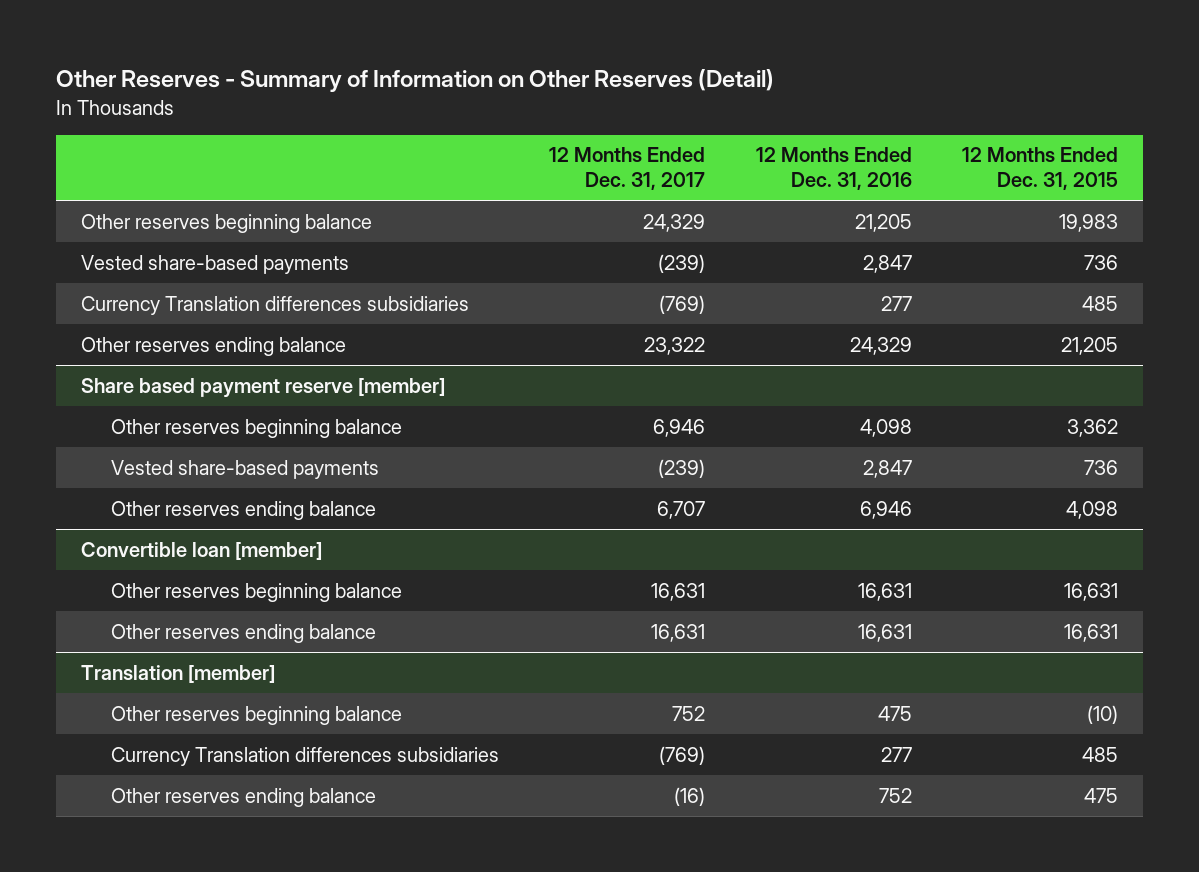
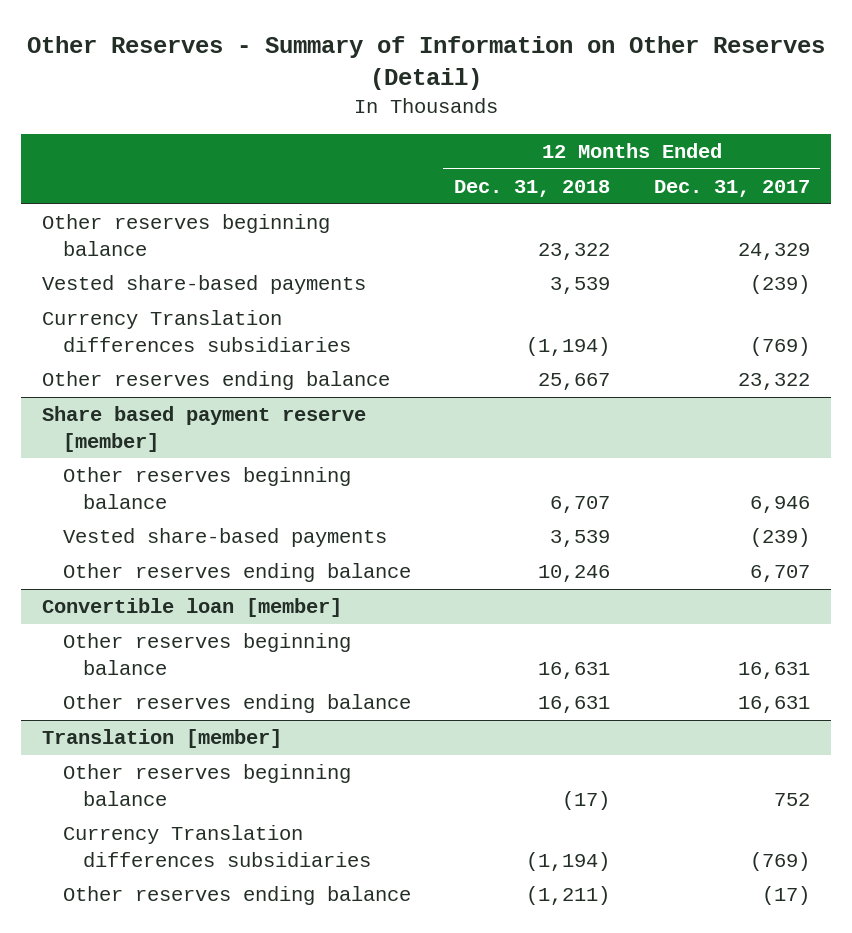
[755,147,912,191] 12 Months Ended Dec. 31, 2016 -> none
[961,147,1118,191] 12 Months Ended Dec. 31, 2015 -> none
none -> [454,180,611,198] Dec. 31, 2018
[674,786,706,806] (16) -> [761,886,810,906] (17)

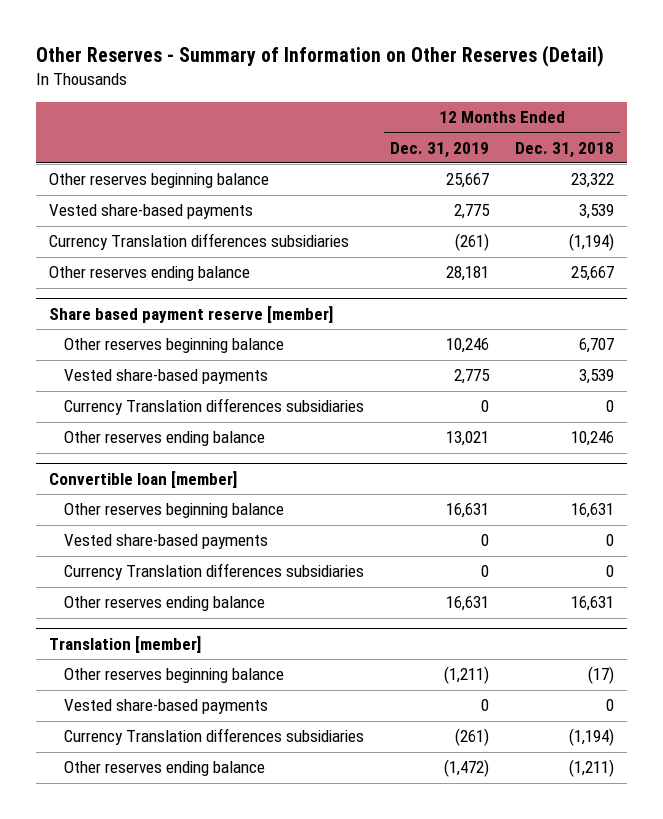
[653,180,810,198] Dec. 31, 2017 -> none
none -> [390,141,490,158] Dec. 31, 2019
none -> [64,398,365,416] Currency Translation differences subsidiaries
none -> [64,534,269,550] Vested share-based payments
none -> [64,563,365,581] Currency Translation differences subsidiaries
none -> [64,699,269,715] Vested share-based payments

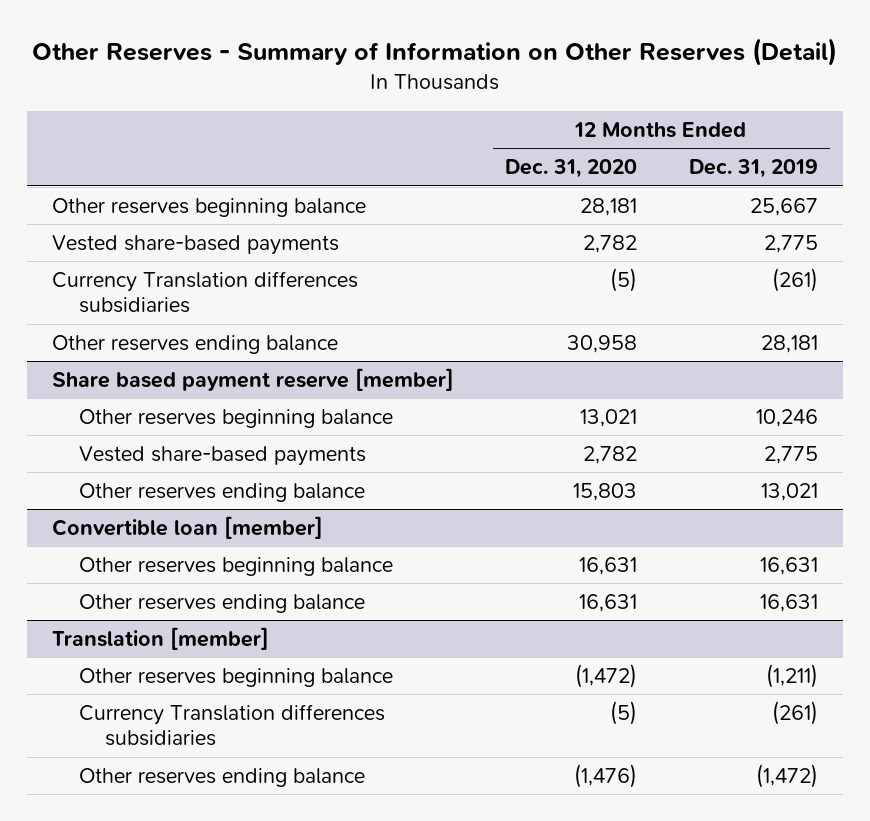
[514,141,614,158] Dec. 31, 2018 -> none
none -> [505,159,638,179] Dec. 31, 2020
[64,398,365,416] Currency Translation differences subsidiaries -> none
[64,534,269,550] Vested share-based payments -> none
[64,563,365,581] Currency Translation differences subsidiaries -> none
[64,699,269,715] Vested share-based payments -> none

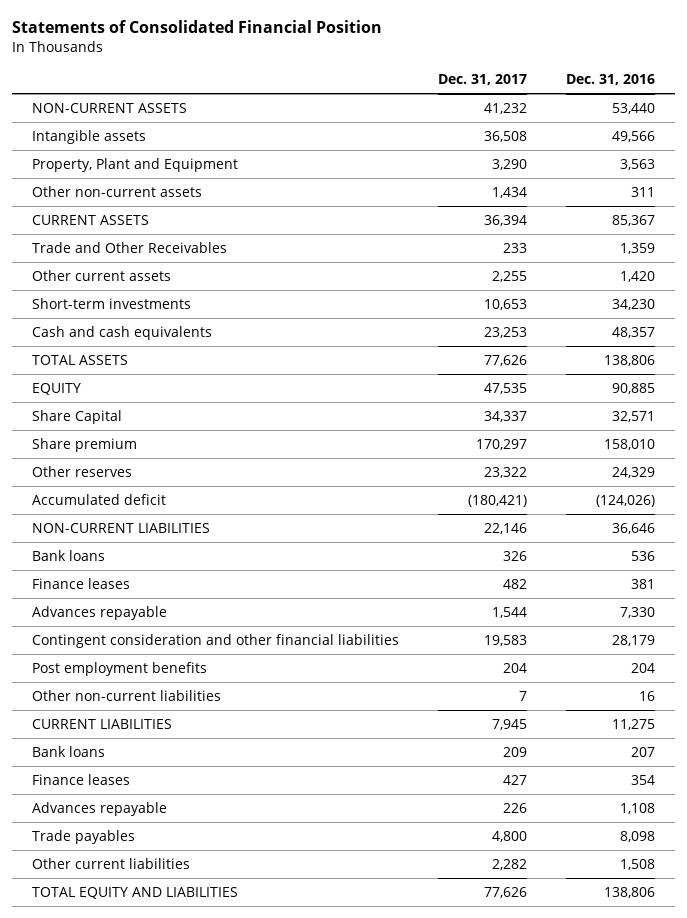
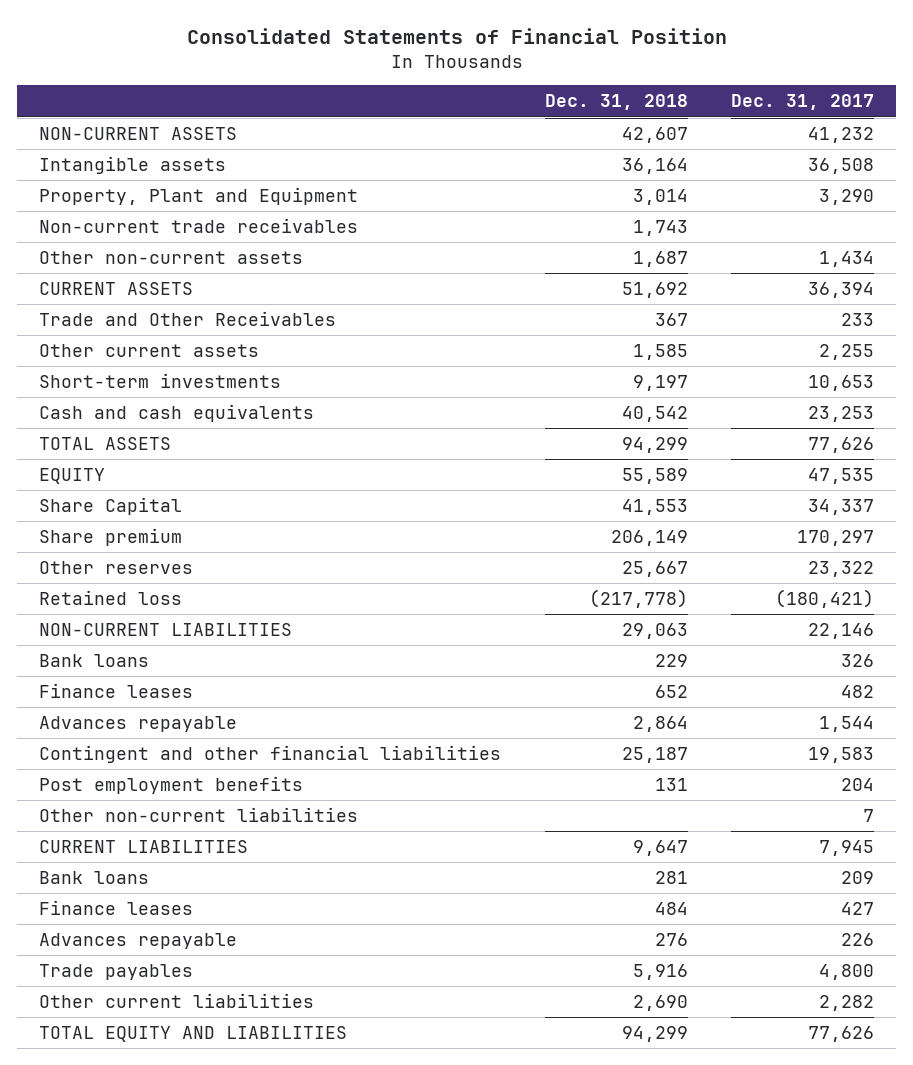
[12,20,383,34] Statements of Consolidated Financial Position -> [186,28,727,45] Consolidated Statements of Financial Position
[566,74,656,86] Dec. 31, 2016 -> none
none -> [544,94,688,111] Dec. 31, 2018
none -> [38,218,358,234] Non-current trade receivables
[31,493,166,505] Accumulated deficit -> [38,590,182,606] Retained loss
[31,633,399,648] Contingent consideration and other financial liabilities -> [38,745,501,764] Contingent and other financial liabilities

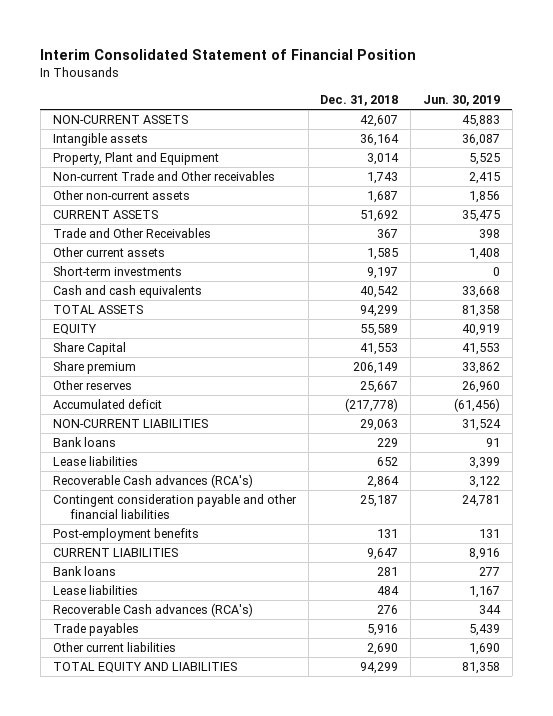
[186,28,727,45] Consolidated Statements of Financial Position -> [40,48,417,60] Interim Consolidated Statement of Financial Position
[731,94,875,111] Dec. 31, 2017 -> none
none -> [423,94,501,106] Jun. 30, 2019
[38,218,358,234] Non-current trade receivables -> [52,171,275,182] Non-current Trade and Other receivables
[38,590,182,606] Retained loss -> [52,399,162,410] Accumulated deficit
[38,807,358,823] Other non-current liabilities -> none
[38,683,193,699] Finance leases -> [52,456,138,467] Lease liabilities
[38,716,237,733] Advances repayable -> [52,474,253,489] Recoverable Cash advances (RCA's)
[38,745,501,764] Contingent and other financial liabilities -> [52,494,297,520] Contingent consideration payable and other financial liabilities
[38,776,303,795] Post employment benefits -> [52,528,199,542] Post-employment benefits
[38,900,193,916] Finance leases -> [52,585,138,596] Lease liabilities
[38,933,237,950] Advances repayable -> [52,603,253,618] Recoverable Cash advances (RCA's)

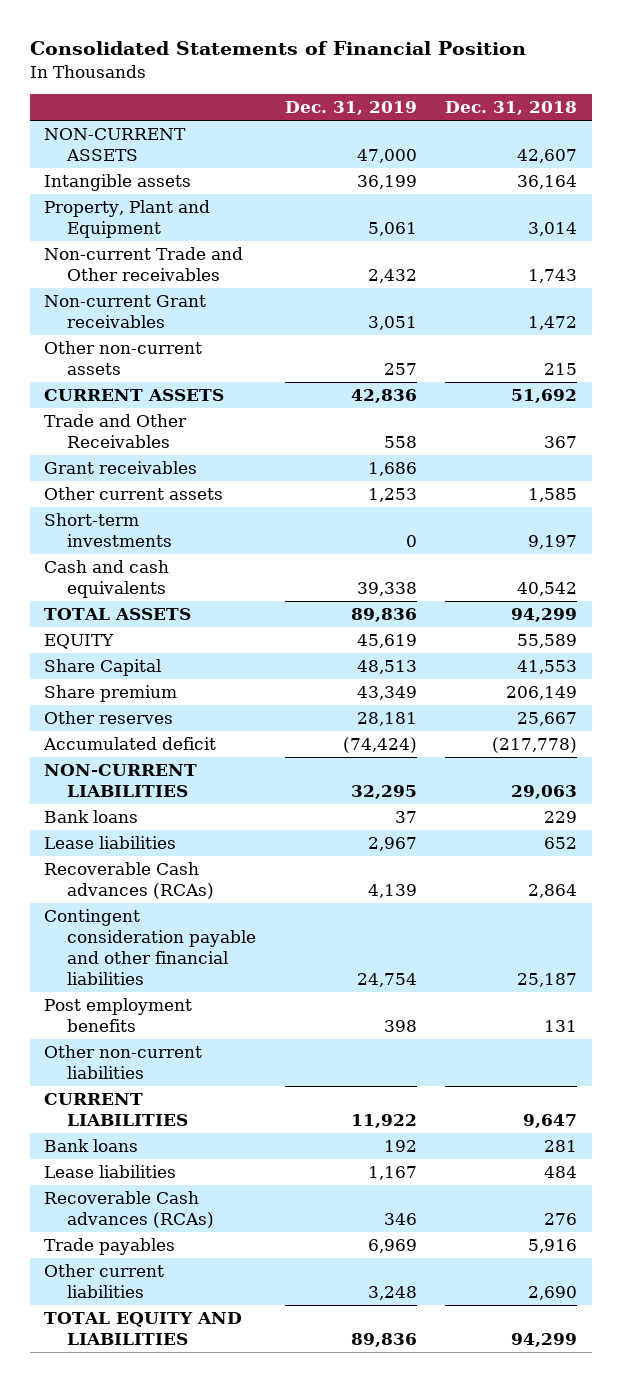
[40,48,417,60] Interim Consolidated Statement of Financial Position -> [29,41,526,56] Consolidated Statements of Financial Position
[423,94,501,106] Jun. 30, 2019 -> none
none -> [284,101,417,116] Dec. 31, 2019
none -> [43,295,206,329] Non-current Grant receivables
[367,191,399,204] 1,687 -> [544,363,578,376] 215
none -> [43,461,197,475] Grant receivables
[52,474,253,489] Recoverable Cash advances (RCA's) -> [43,862,215,900] Recoverable Cash advances (RCAs)
[52,528,199,542] Post-employment benefits -> [43,998,192,1033] Post employment benefits
none -> [43,1045,202,1080] Other non-current liabilities
[52,603,253,618] Recoverable Cash advances (RCA's) -> [43,1191,215,1229] Recoverable Cash advances (RCAs)

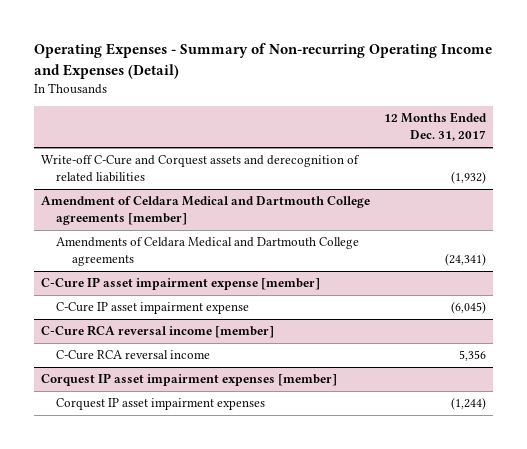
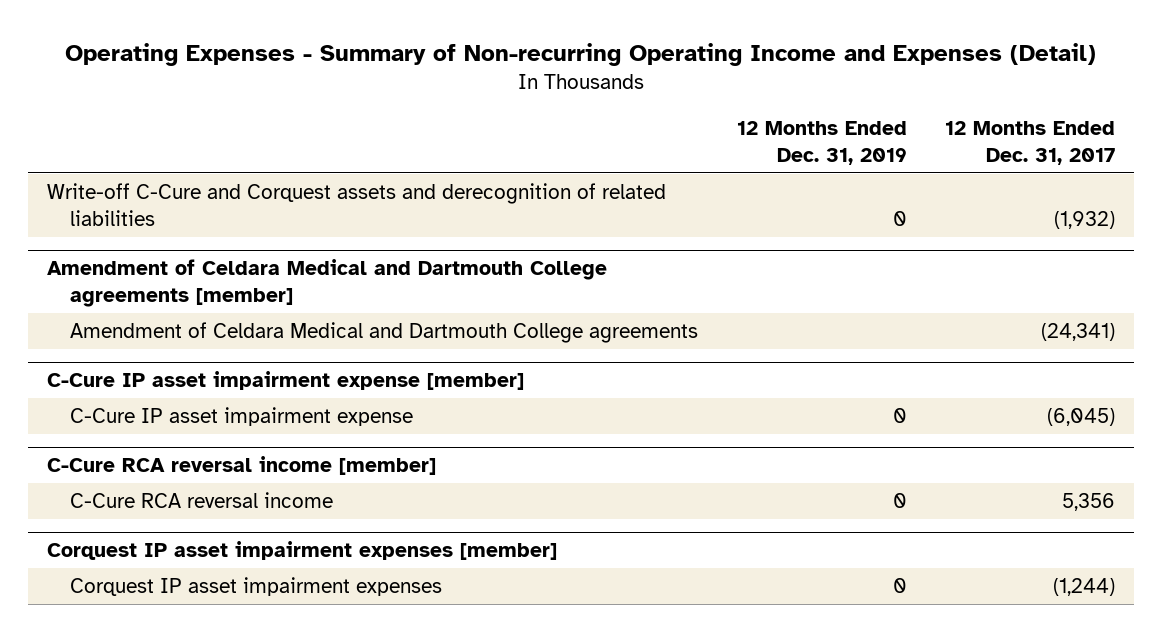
none -> [736,121,907,165] 12 Months Ended Dec. 31, 2019
[56,237,360,267] Amendments of Celdara Medical and Dartmouth College agreements -> [70,322,699,344] Amendment of Celdara Medical and Dartmouth College agreements

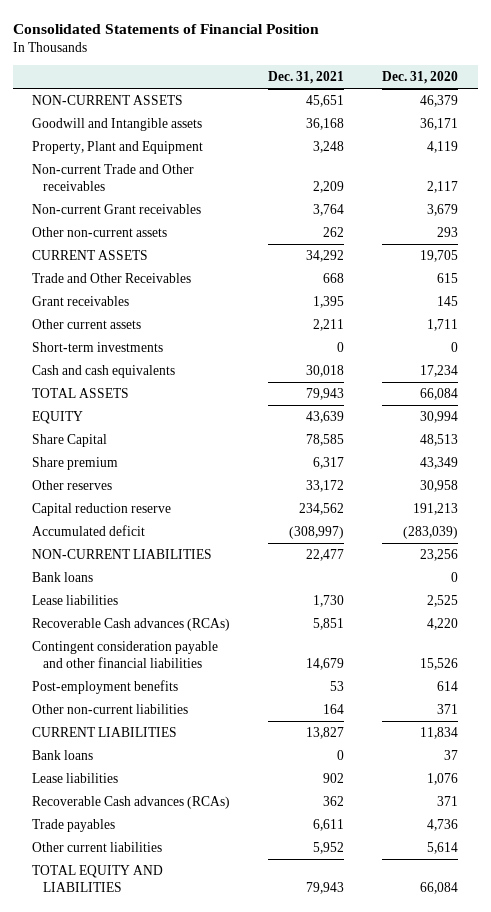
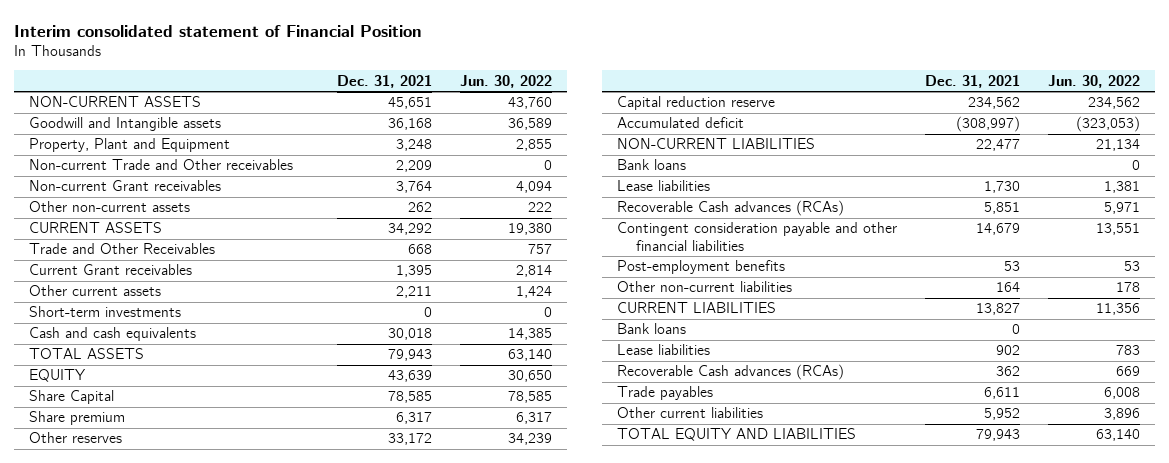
[13,23,320,34] Consolidated Statements of Financial Position -> [14,24,423,37] Interim consolidated statement of Financial Position
[382,71,459,85] Dec. 31, 2020 -> none
none -> [460,74,553,88] Jun. 30, 2022
[32,295,130,306] Grant receivables -> [28,264,192,276] Current Grant receivables

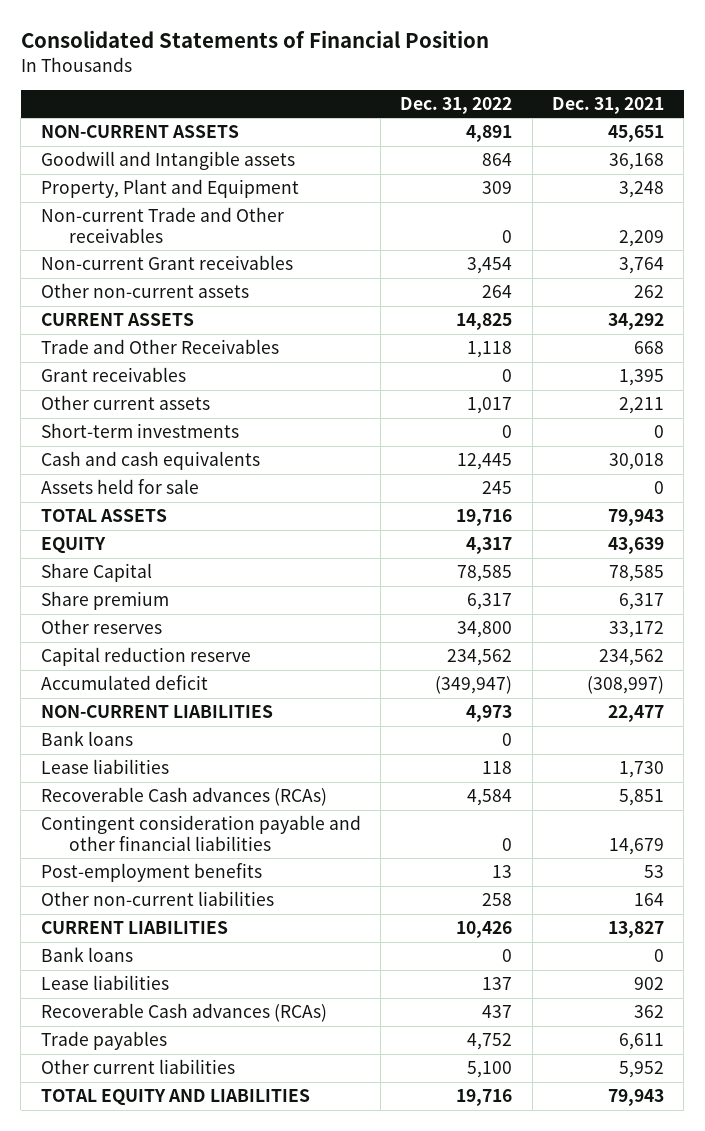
[14,24,423,37] Interim consolidated statement of Financial Position -> [20,30,489,49] Consolidated Statements of Financial Position
[460,74,553,88] Jun. 30, 2022 -> none
none -> [400,97,513,115] Dec. 31, 2022
[28,264,192,276] Current Grant receivables -> [40,367,186,383] Grant receivables
none -> [40,479,199,495] Assets held for sale

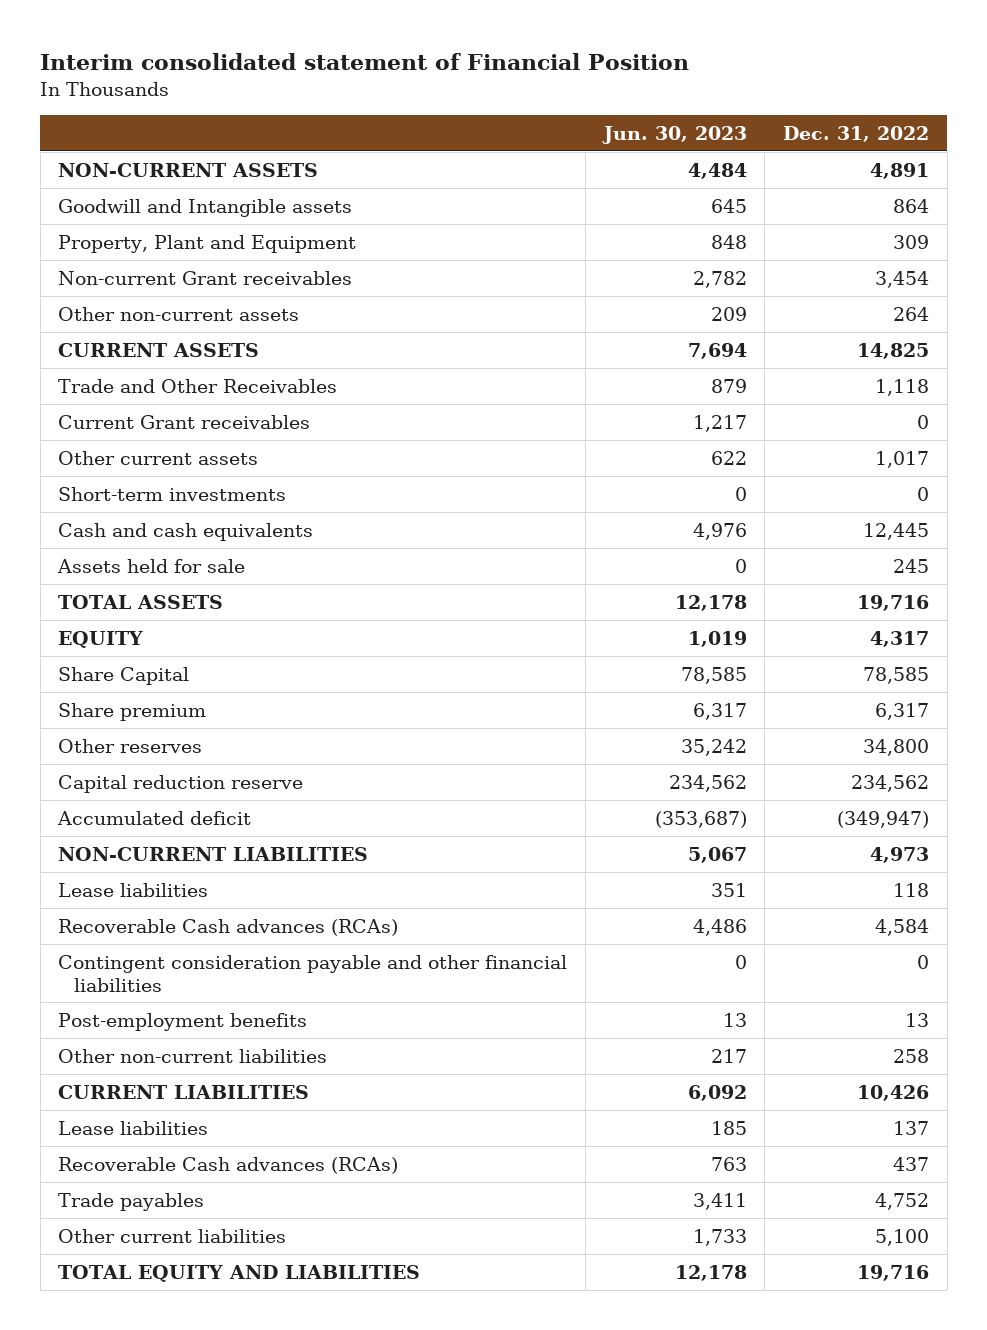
[20,30,489,49] Consolidated Statements of Financial Position -> [40,52,690,70] Interim consolidated statement of Financial Position
[552,97,665,115] Dec. 31, 2021 -> none
none -> [601,125,747,144] Jun. 30, 2023
[40,207,284,243] Non-current Trade and Other receivables -> none
[40,367,186,383] Grant receivables -> [58,414,311,429] Current Grant receivables
[40,731,133,747] Bank loans -> none
[40,947,133,963] Bank loans -> none

